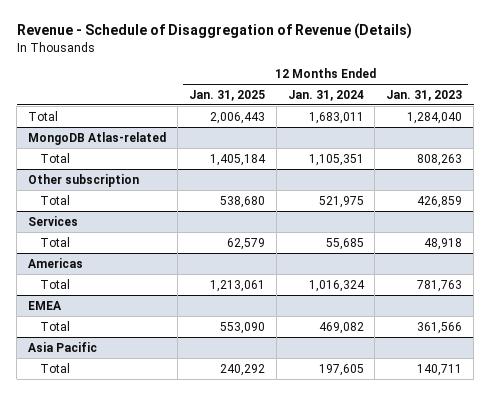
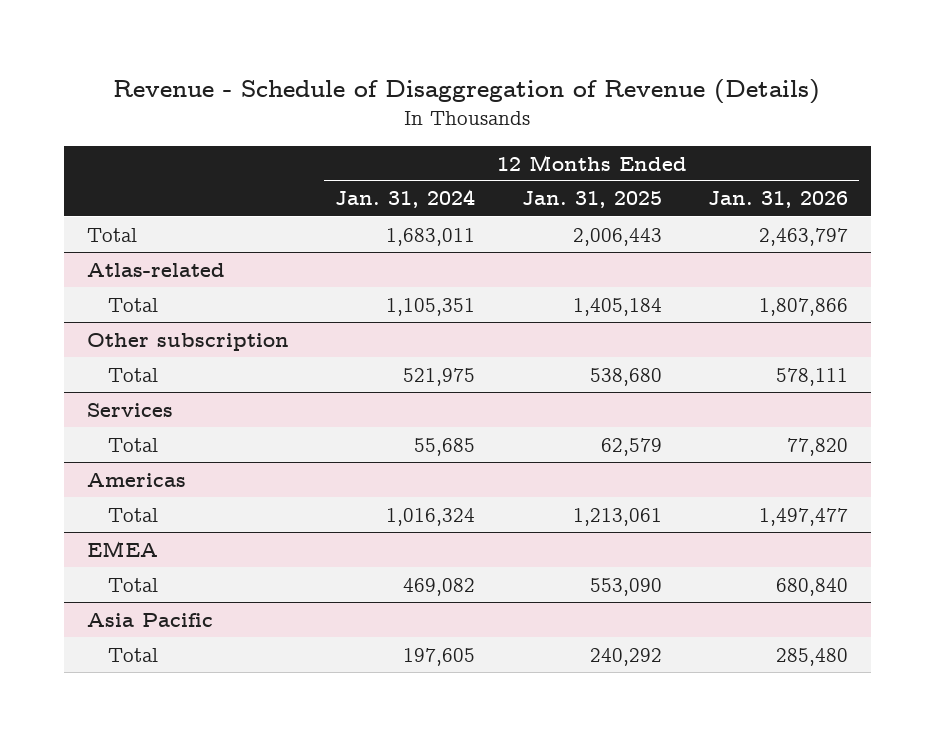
[386,89,463,101] Jan. 31, 2023 -> none
none -> [707,191,848,209] Jan. 31, 2026
[28,131,167,145] MongoDB Atlas-related -> [87,262,226,277] Atlas-related

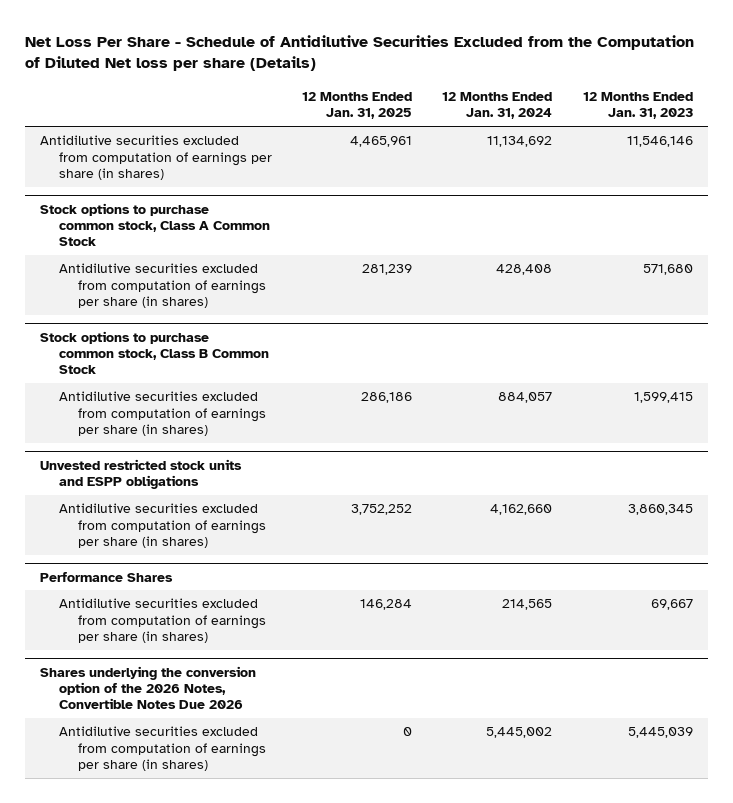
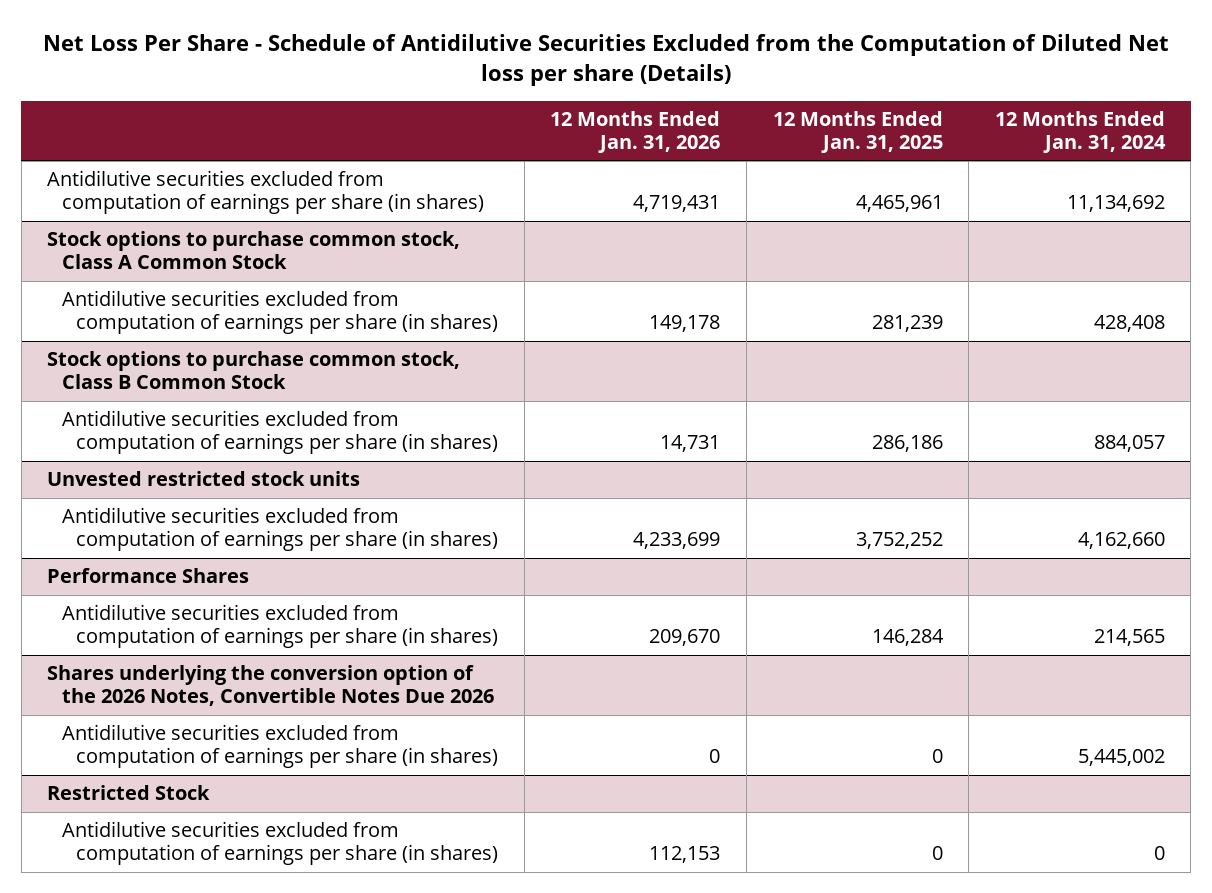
[582,91,693,120] 12 Months Ended Jan. 31, 2023 -> none
none -> [550,110,721,154] 12 Months Ended Jan. 31, 2026
[39,458,242,489] Unvested restricted stock units and ESPP obligations -> [47,471,361,487] Unvested restricted stock units
none -> [47,785,211,801] Restricted Stock
none -> [61,821,499,866] Antidilutive securities excluded from computation of earnings per share (in shares)

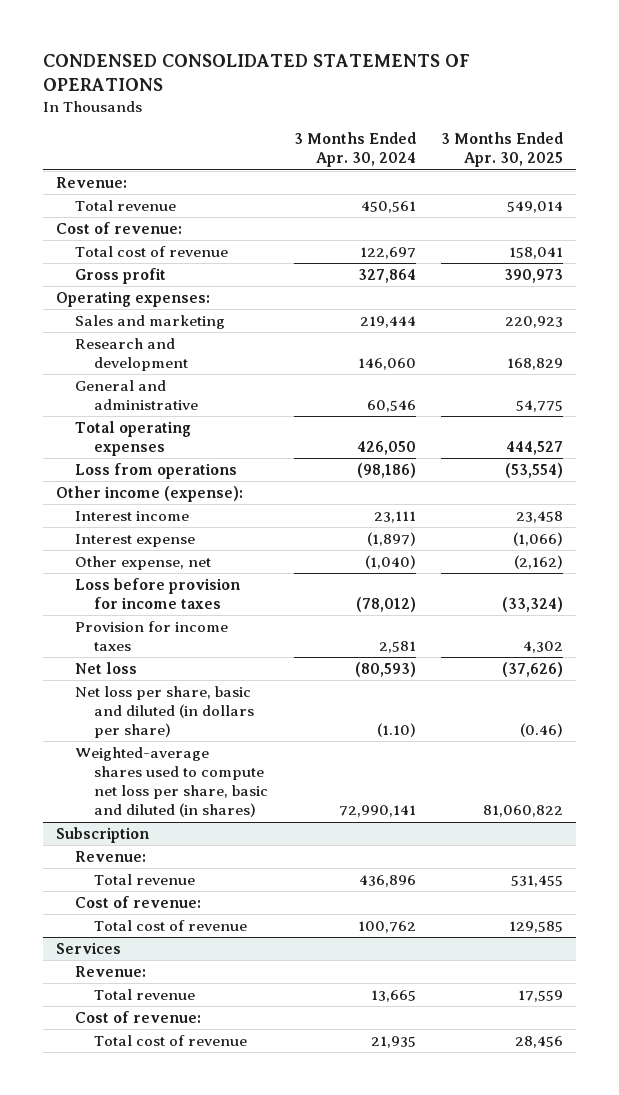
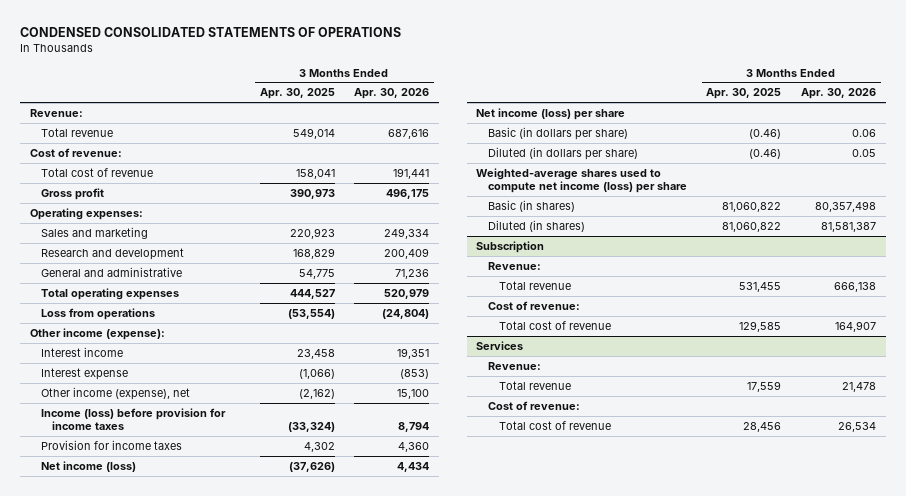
[293,132,416,168] 3 Months Ended Apr. 30, 2024 -> none
none -> [354,88,430,100] Apr. 30, 2026
[74,556,211,571] Other expense, net -> [40,386,190,400] Other income (expense), net
[74,578,240,610] Loss before provision for income taxes -> [40,407,226,431] Income (loss) before provision for income taxes
[74,662,137,675] Net loss -> [40,460,136,472] Net income (loss)
none -> [476,107,626,120] Net income (loss) per share
[74,686,255,739] Net loss per share, basic and diluted (in dollars per share) -> [487,126,628,140] Basic (in dollars per share)
none -> [487,146,638,160] Diluted (in dollars per share)
none -> [476,167,687,194] Weighted-average shares used to compute net income (loss) per share
[74,747,269,818] Weighted-average shares used to compute net loss per share, basic and diluted (in shares) -> [487,199,575,212] Basic (in shares)
none -> [487,219,585,232] Diluted (in shares)

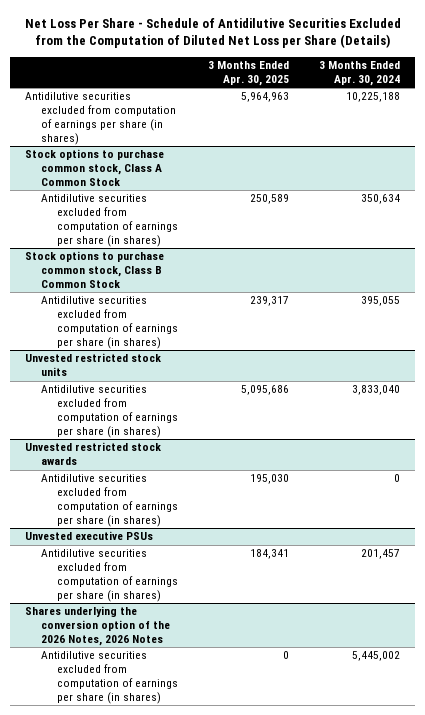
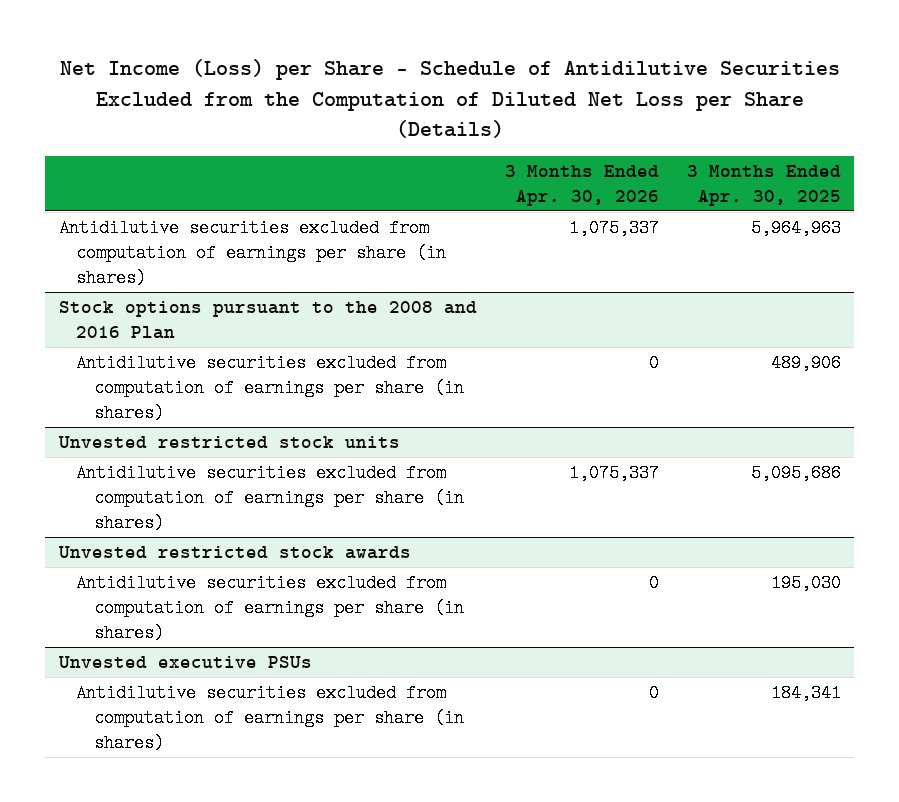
[24,17,401,49] Net Loss Per Share - Schedule of Antidilutive Securities Excluded from the Computation of Diluted Net Loss per Share (Details) -> [59,59,840,139] Net Income (Loss) per Share - Schedule of Antidilutive Securities Excluded from the Computation of Diluted Net Loss per Share (Details)
[319,61,401,86] 3 Months Ended Apr. 30, 2024 -> none
none -> [504,164,659,206] 3 Months Ended Apr. 30, 2026
[25,149,165,187] Stock options to purchase common stock, Class A Common Stock -> none
[25,251,165,289] Stock options to purchase common stock, Class B Common Stock -> none
[40,296,178,350] Antidilutive securities excluded from computation of earnings per share (in shares) -> none
none -> [58,300,477,339] Stock options pursuant to the 2008 and 2016 Plan
[250,194,290,205] 250,589 -> [770,353,841,372] 489,906
[25,606,170,647] Shares underlying the conversion option of the 2026 Notes, 2026 Notes -> none
[40,651,178,705] Antidilutive securities excluded from computation of earnings per share (in shares) -> none

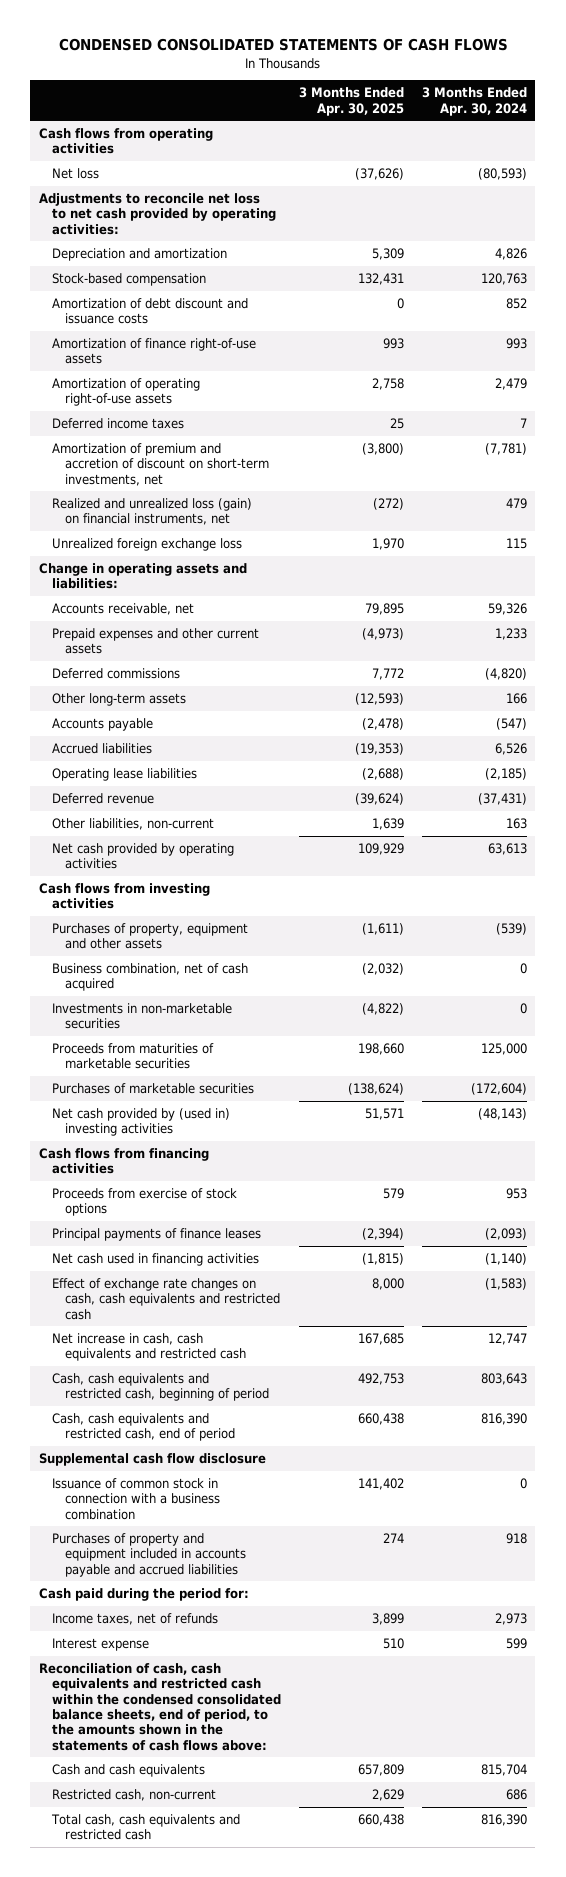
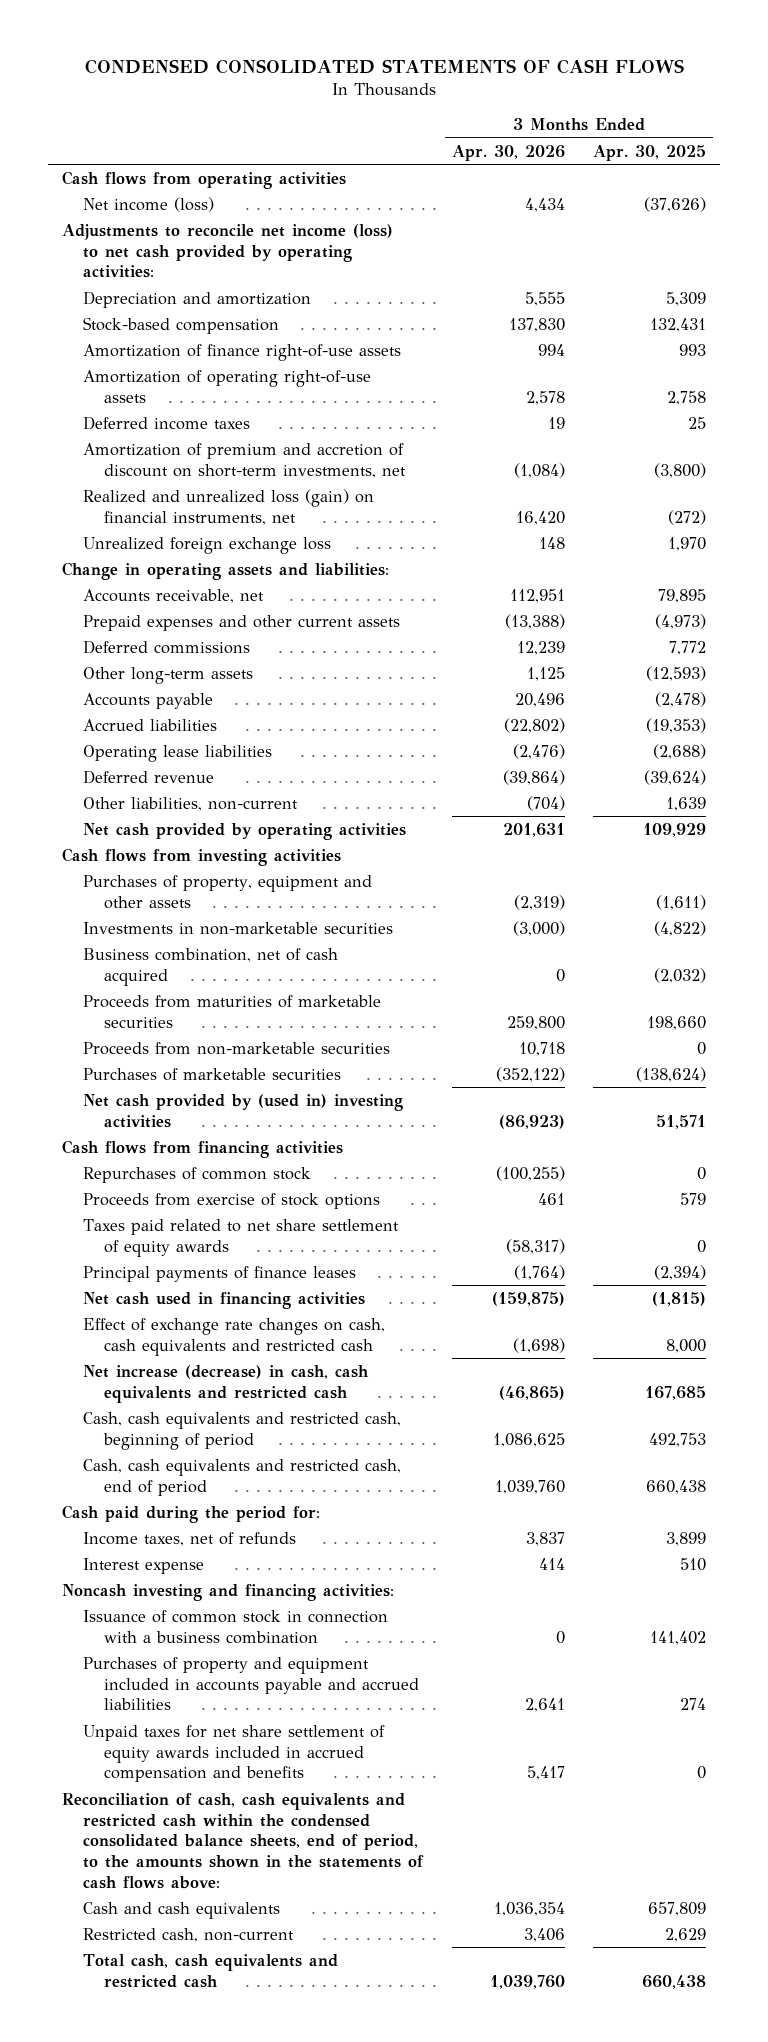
[421,87,527,116] 3 Months Ended Apr. 30, 2024 -> none
none -> [451,144,565,161] Apr. 30, 2026
[52,168,100,180] Net loss -> [83,196,215,212] Net income (loss)
[39,193,277,235] Adjustments to reconcile net loss to net cash provided by operating activities: -> [62,223,394,279] Adjustments to reconcile net income (loss) to net cash provided by operating activities:
[52,298,249,325] Amortization of debt discount and issuance costs -> none
[52,963,249,992] Business combination, net of cash acquired -> [83,947,339,986] Business combination, net of cash acquired
none -> [83,1041,391,1055] Proceeds from non-marketable securities
none -> [83,1166,312,1183] Repurchases of common stock
none -> [83,1218,400,1257] Taxes paid related to net share settlement of equity awards
[52,1333,247,1362] Net increase in cash, cash equivalents and restricted cash -> [83,1364,370,1403] Net increase (decrease) in cash, cash equivalents and restricted cash
[39,1453,267,1467] Supplemental cash flow disclosure -> none
none -> [62,1583,395,1601] Noncash investing and financing activities:
[52,1478,221,1520] Issuance of common stock in connection with a business combination -> [83,1609,389,1644] Issuance of common stock in connection with a business combination
[52,1533,247,1577] Purchases of property and equipment included in accounts payable and accrued liabilities -> [83,1656,420,1711] Purchases of property and equipment included in accounts payable and accrued liabilities
none -> [83,1724,386,1783] Unpaid taxes for net share settlement of equity awards included in accrued compensation and benefits

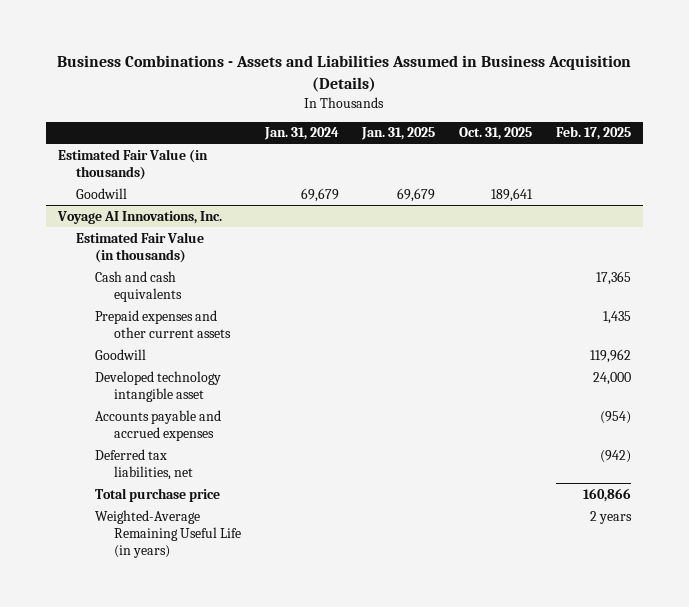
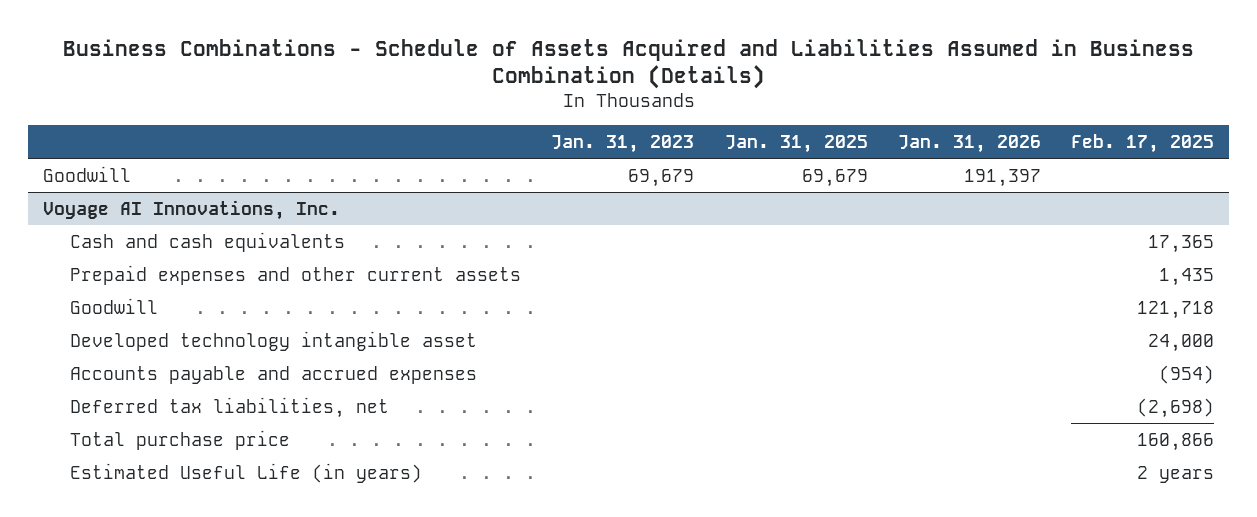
[57,55,632,92] Business Combinations - Assets and Liabilities Assumed in Business Acquisition (Details) -> [62,38,1194,90] Business Combinations - Schedule of Assets Acquired and Liabilities Assumed in Business Combination (Details)
[263,127,339,141] Jan. 31, 2024 -> none
[459,127,533,141] Oct. 31, 2025 -> none
none -> [551,134,695,153] Jan. 31, 2023
none -> [897,134,1041,153] Jan. 31, 2026
[57,148,208,180] Estimated Fair Value (in thousands) -> none
[76,231,205,263] Estimated Fair Value (in thousands) -> none
[590,348,632,363] 119,962 -> [1136,300,1214,319] 121,718
[600,449,632,463] (942) -> [1136,397,1214,418] (2,698)
[95,509,241,559] Weighted-Average Remaining Useful Life (in years) -> [70,462,423,483] Estimated Useful Life (in years)

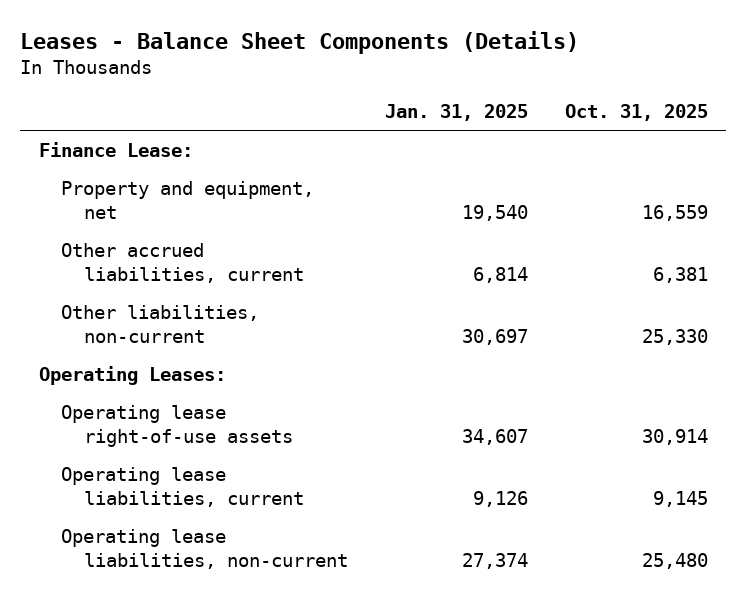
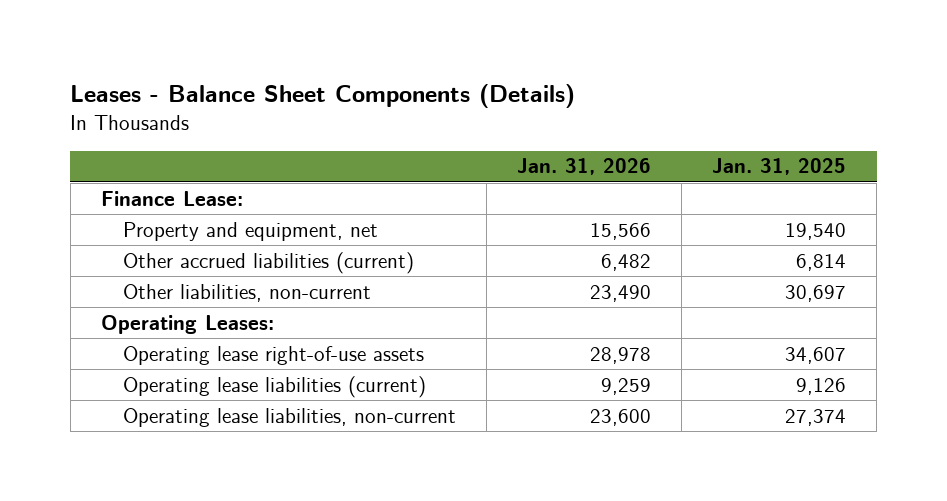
[564,104,708,122] Oct. 31, 2025 -> none
none -> [517,158,652,176] Jan. 31, 2026
[61,242,304,283] Other accrued liabilities, current -> [123,251,415,274] Other accrued liabilities (current)
[61,466,304,507] Operating lease liabilities, current -> [123,375,427,398] Operating lease liabilities (current)

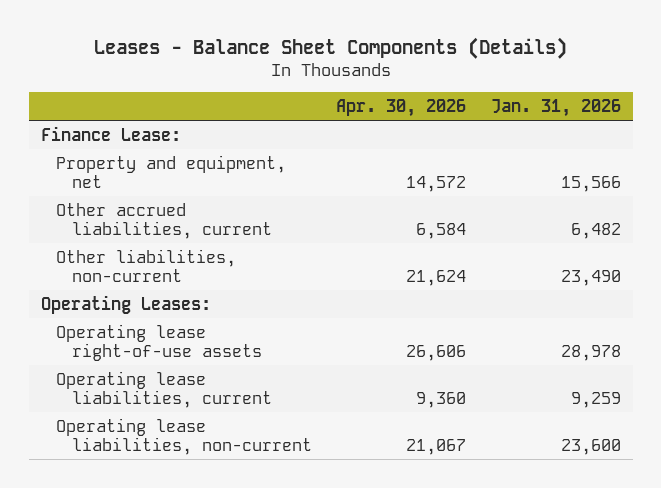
[712,158,847,176] Jan. 31, 2025 -> none
none -> [336,98,467,117] Apr. 30, 2026
[123,251,415,274] Other accrued liabilities (current) -> [56,202,273,239] Other accrued liabilities, current
[123,375,427,398] Operating lease liabilities (current) -> [56,370,273,408] Operating lease liabilities, current

